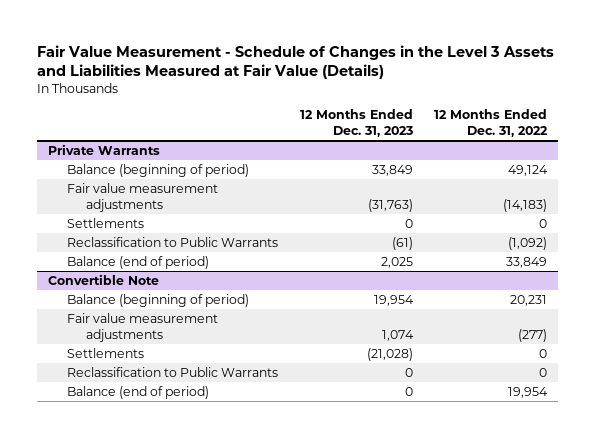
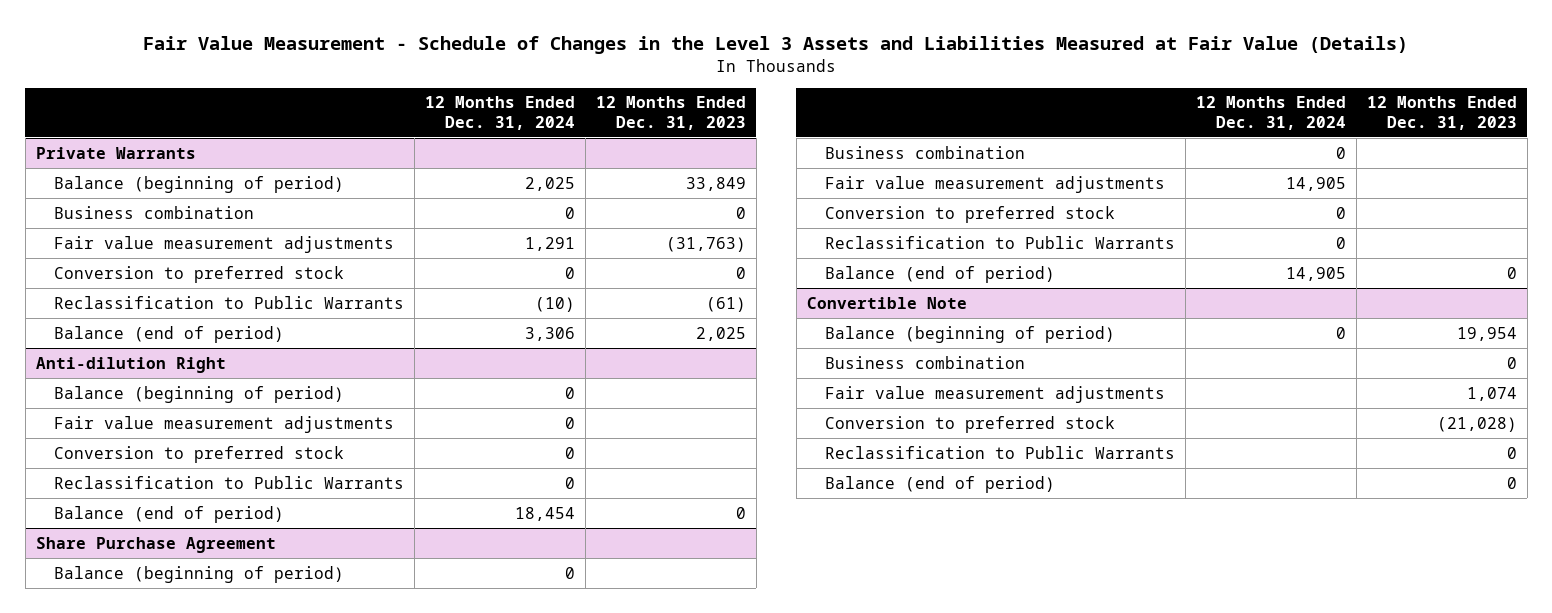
[433,109,548,137] 12 Months Ended Dec. 31, 2022 -> none
none -> [424,96,575,130] 12 Months Ended Dec. 31, 2024
none -> [53,205,254,219] Business combination
[67,217,145,228] Settlements -> [53,265,344,283] Conversion to preferred stock
none -> [35,356,226,373] Anti-dilution Right
none -> [53,385,344,403] Balance (beginning of period)
none -> [53,415,394,433] Fair value measurement adjustments
none -> [53,445,344,463] Conversion to preferred stock
none -> [53,475,404,489] Reclassification to Public Warrants
none -> [53,505,284,523] Balance (end of period)
none -> [35,536,276,553] Share Purchase Agreement
none -> [53,565,344,583] Balance (beginning of period)
none -> [824,145,1025,159] Business combination
none -> [824,175,1165,193] Fair value measurement adjustments
none -> [824,205,1115,223] Conversion to preferred stock
none -> [824,235,1175,249] Reclassification to Public Warrants
none -> [824,265,1055,283] Balance (end of period)
none -> [824,355,1025,369] Business combination
[67,347,145,358] Settlements -> [824,415,1115,433] Conversion to preferred stock

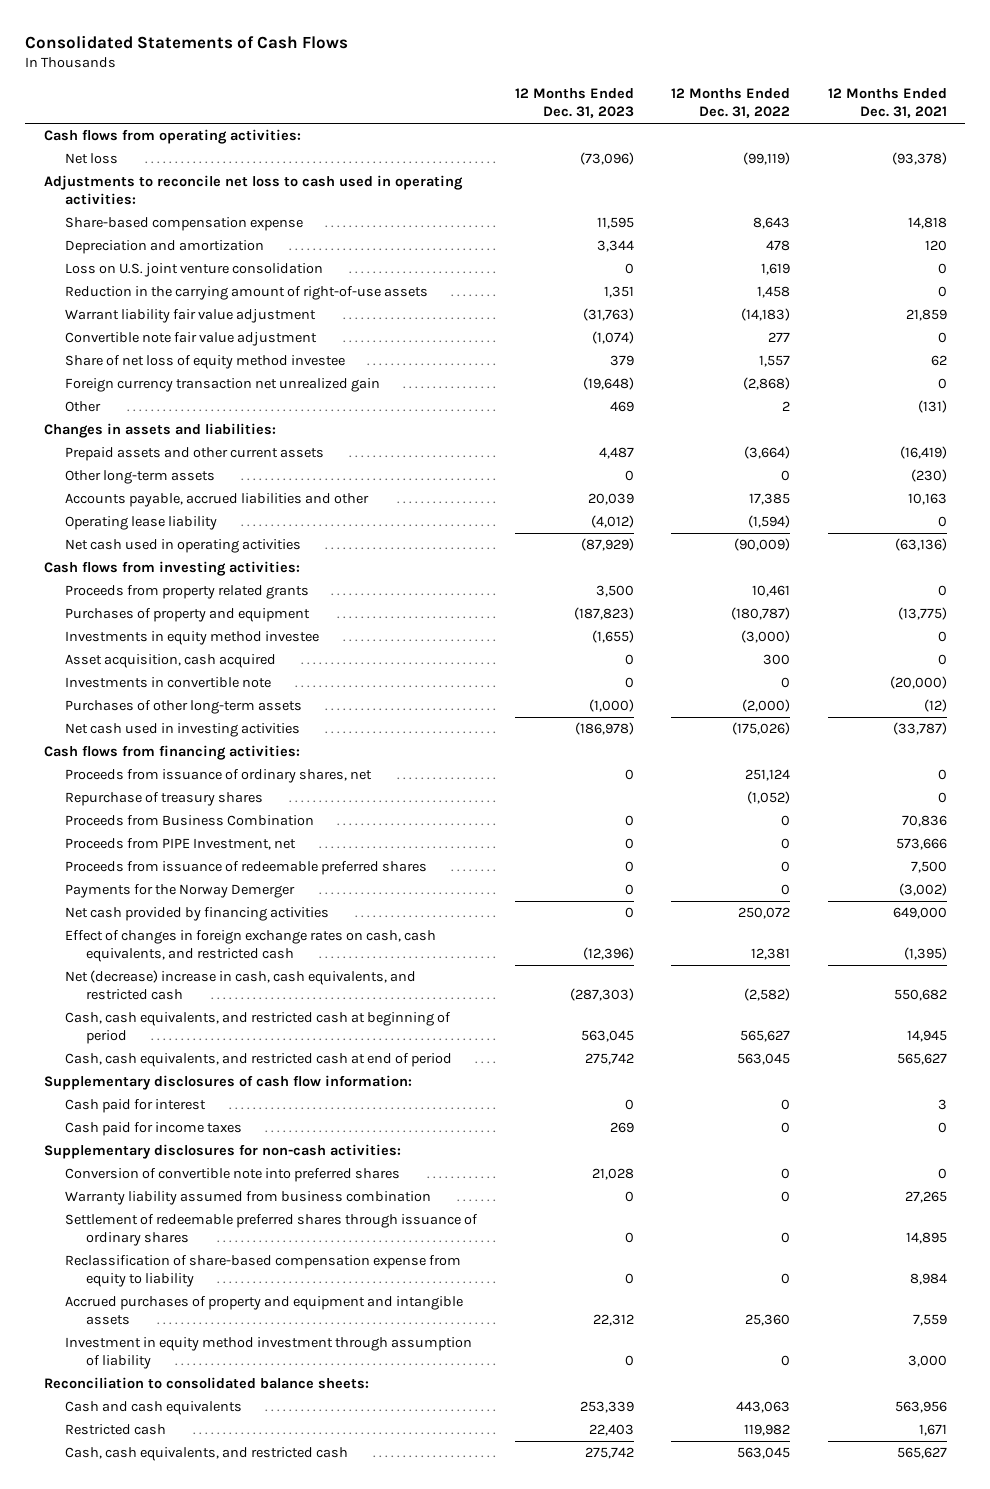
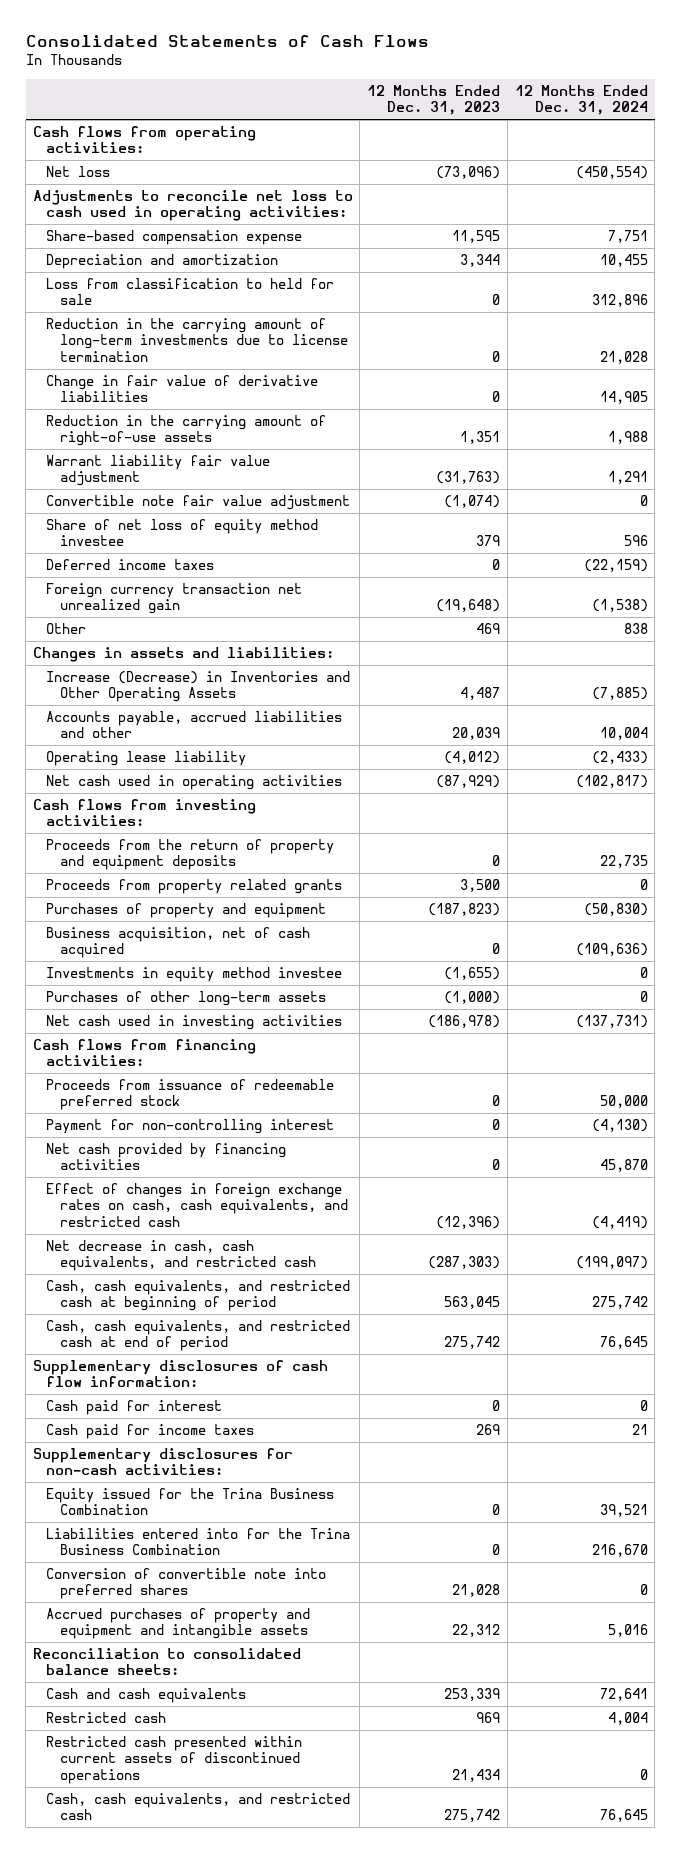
[671,88,791,119] 12 Months Ended Dec. 31, 2022 -> none
[827,88,947,119] 12 Months Ended Dec. 31, 2021 -> none
none -> [514,84,648,116] 12 Months Ended Dec. 31, 2024
[65,263,324,278] Loss on U.S. joint venture consolidation -> none
none -> [46,278,335,306] Loss from classification to held for sale
none -> [46,318,348,362] Reduction in the carrying amount of long-term investments due to license termination
none -> [46,375,319,403] Change in fair value of derivative liabilities
none -> [46,559,215,571] Deferred income taxes
[65,470,216,485] Other long-term assets -> none
[65,447,325,462] Prepaid assets and other current assets -> [46,671,351,703] Increase (Decrease) in Inventories and Other Operating Assets
none -> [46,839,335,871] Proceeds from the return of property and equipment deposits
none -> [46,927,311,959] Business acquisition, net of cash acquired
[65,654,277,669] Asset acquisition, cash acquired -> none
[65,677,272,689] Investments in convertible note -> none
[65,769,373,784] Proceeds from issuance of ordinary shares, net -> none
[65,792,264,807] Repurchase of treasury shares -> none
[65,815,315,827] Proceeds from Business Combination -> none
[65,838,297,851] Proceeds from PIPE Investment, net -> none
[65,884,296,899] Payments for the Norway Demerger -> none
[65,861,428,876] Proceeds from issuance of redeemable preferred shares -> [46,1079,335,1111] Proceeds from issuance of redeemable preferred stock
none -> [46,1119,335,1135] Payment for non-controlling interest
[65,970,417,1001] Net (decrease) increase in cash, cash equivalents, and restricted cash -> [46,1240,316,1272] Net decrease in cash, cash equivalents, and restricted cash
none -> [46,1488,335,1516] Equity issued for the Trina Business Combination
none -> [46,1528,351,1556] Liabilities entered into for the Trina Business Combination
[65,1191,432,1206] Warranty liability assumed from business combination -> none
[65,1214,479,1247] Settlement of redeemable preferred shares through issuance of ordinary shares -> none
[65,1255,462,1288] Reclassification of share-based compensation expense from equity to liability -> none
[65,1337,473,1370] Investment in equity method investment through assumption of liability -> none
[588,1424,634,1437] 22,403 -> [476,1712,501,1724] 969
none -> [46,1736,303,1784] Restricted cash presented within current assets of discontinued operations

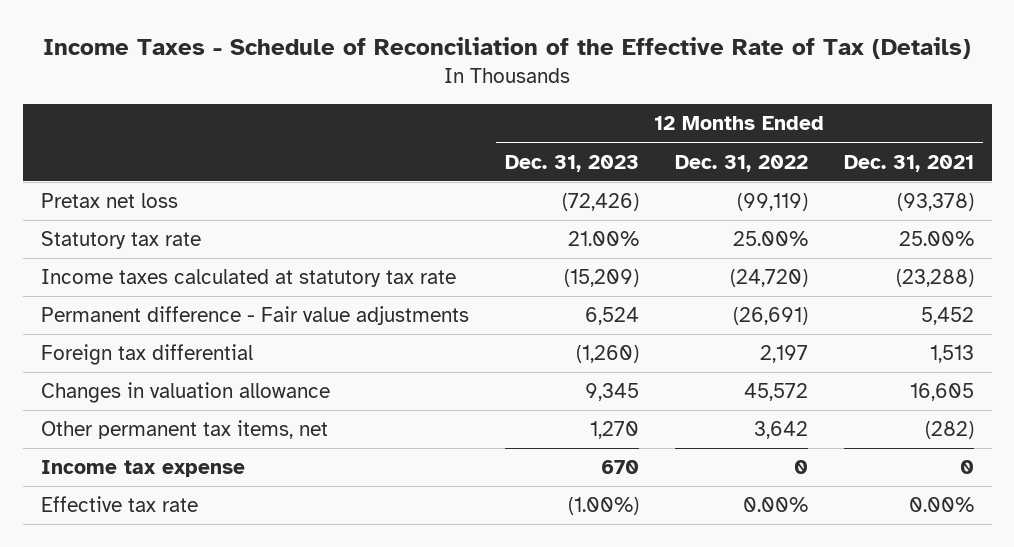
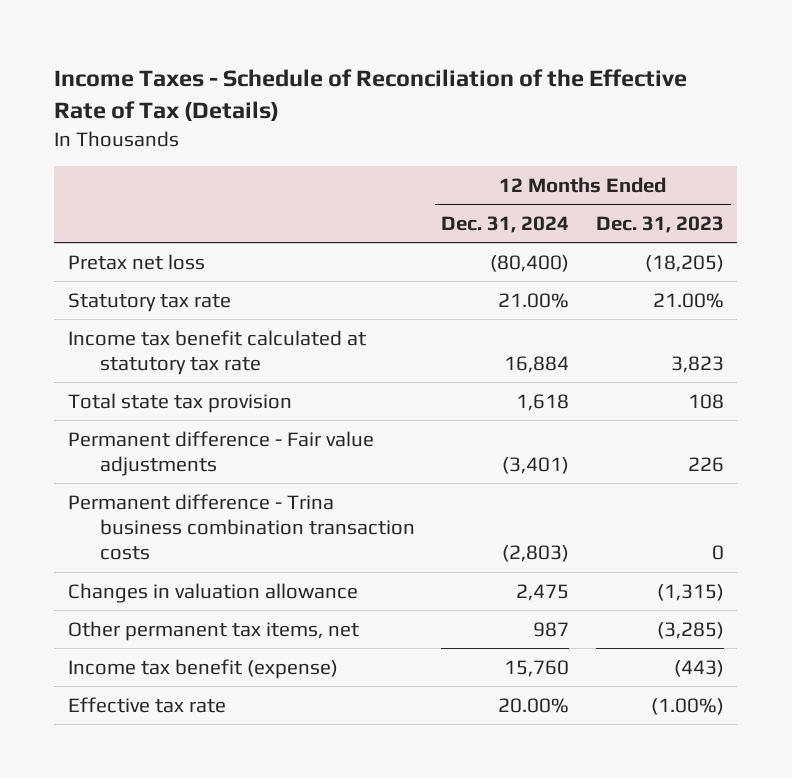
[674,154,808,172] Dec. 31, 2022 -> none
[843,154,974,172] Dec. 31, 2021 -> none
none -> [441,216,570,234] Dec. 31, 2024
[561,193,639,212] (72,426) -> [645,254,725,272] (18,205)
[40,344,253,366] Foreign tax differential -> none
[40,269,456,288] Income taxes calculated at statutory tax rate -> [67,329,366,376] Income tax benefit calculated at statutory tax rate
[563,269,639,288] (15,209) -> [671,356,725,374] 3,823
none -> [67,392,292,413] Total state tax provision
[584,307,639,326] 6,524 -> [688,457,725,473] 226
none -> [67,493,415,561] Permanent difference - Trina business combination transaction costs
[584,383,639,402] 9,345 -> [657,583,725,601] (1,315)
[589,421,639,440] 1,270 -> [657,621,725,639] (3,285)
[40,460,245,478] Income tax expense -> [67,658,338,679] Income tax benefit (expense)
[600,460,639,475] 670 -> [674,659,725,677] (443)

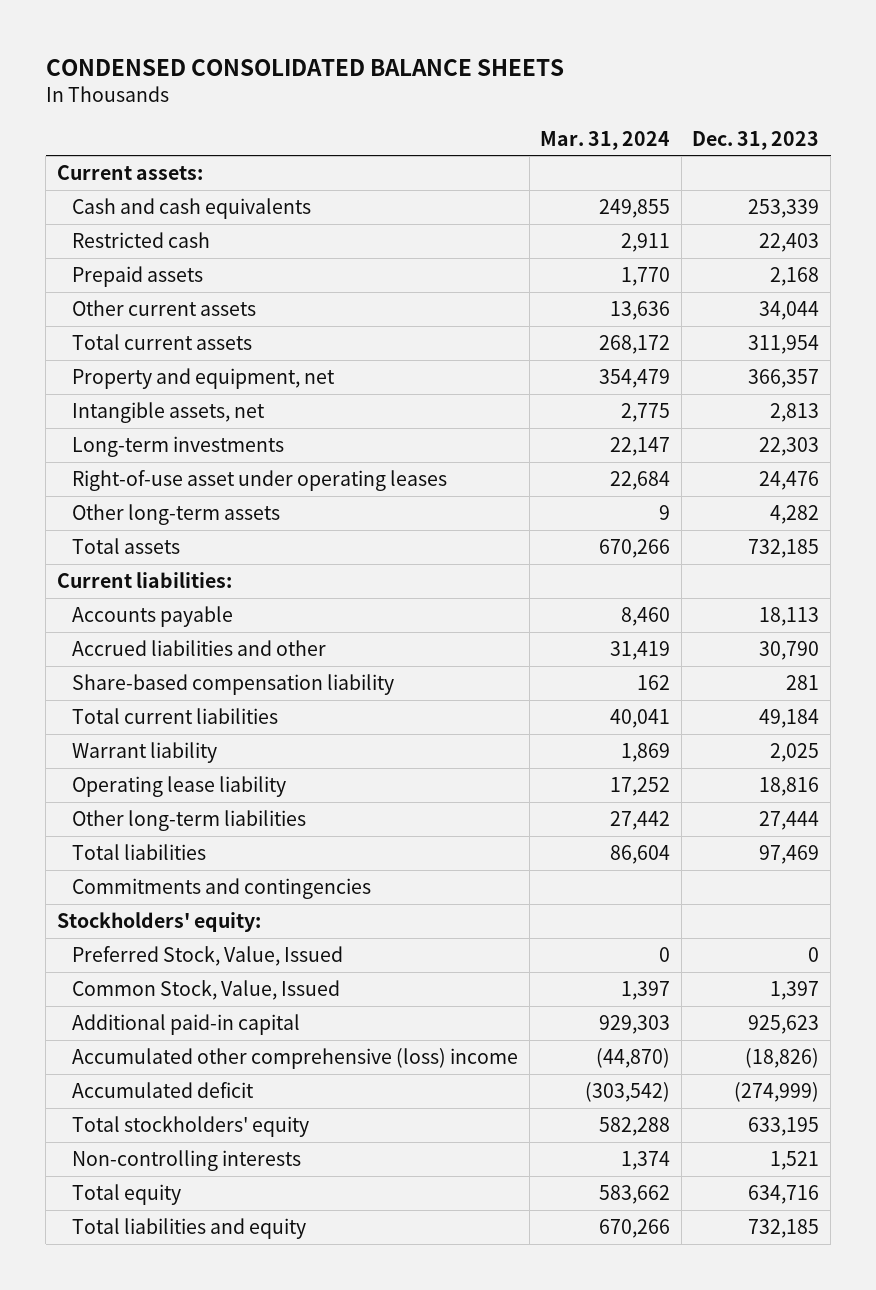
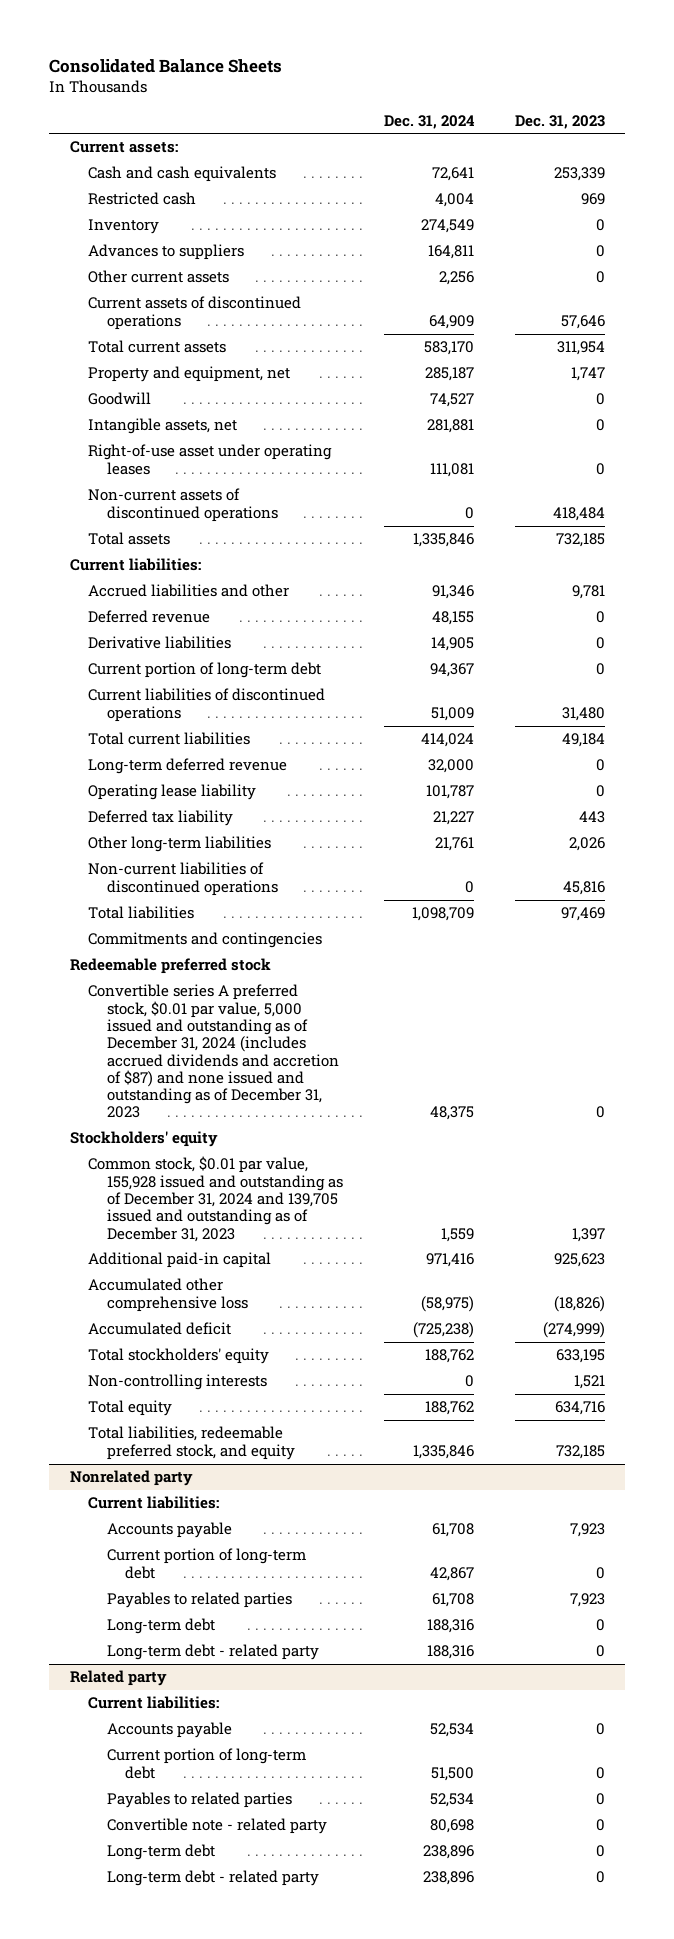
[45,58,564,76] CONDENSED CONSOLIDATED BALANCE SHEETS -> [49,59,283,74] Consolidated Balance Sheets
[540,130,671,150] Mar. 31, 2024 -> none
none -> [383,114,475,129] Dec. 31, 2024
[72,266,204,288] Prepaid assets -> none
[759,233,820,253] 22,403 -> [580,193,605,206] 969
none -> [88,219,160,235] Inventory
none -> [88,244,245,261] Advances to suppliers
[759,301,820,321] 34,044 -> [595,271,605,284] 0
none -> [88,296,302,330] Current assets of discontinued operations
[72,436,285,458] Long-term investments -> none
[72,504,281,526] Other long-term assets -> none
[748,369,820,389] 366,357 -> [570,367,605,382] 1,747
none -> [88,392,152,406] Goodwill
[770,403,820,423] 2,813 -> [595,419,605,432] 0
[759,471,820,491] 24,476 -> [595,462,605,475] 0
none -> [88,488,278,522] Non-current assets of discontinued operations
[72,606,234,628] Accounts payable -> none
[72,674,395,696] Share-based compensation liability -> none
[759,641,820,661] 30,790 -> [571,585,605,600] 9,781
none -> [88,610,211,624] Deferred revenue
none -> [88,636,232,650] Derivative liabilities
none -> [88,662,322,679] Current portion of long-term debt
none -> [88,688,326,722] Current liabilities of discontinued operations
[72,742,218,764] Warrant liability -> none
none -> [88,758,288,775] Long-term deferred revenue
[759,777,820,797] 18,816 -> [595,785,605,798] 0
none -> [88,810,234,827] Deferred tax liability
[759,811,820,831] 27,444 -> [568,837,605,852] 2,026
none -> [88,862,278,896] Non-current liabilities of discontinued operations
[72,946,344,967] Preferred Stock, Value, Issued -> none
none -> [69,958,271,975] Redeemable preferred stock
none -> [88,984,339,1119] Convertible series A preferred stock, $0.01 par value, 5,000 issued and outstanding as of December 31, 2024 (includes accrued dividends and accretion of $87) and none issued and outstanding as of December 31, 2023
[56,912,261,933] Stockholders' equity: -> [69,1131,218,1148] Stockholders' equity
[72,980,341,1001] Common Stock, Value, Issued -> [88,1156,343,1242] Common stock, $0.01 par value, 155,928 issued and outstanding as of December 31, 2024 and 139,705 issued and outstanding as of December 31, 2023
[72,1048,519,1070] Accumulated other comprehensive (loss) income -> [88,1278,248,1312] Accumulated other comprehensive loss
[72,1218,307,1240] Total liabilities and equity -> [88,1426,295,1460] Total liabilities, redeemable preferred stock, and equity
none -> [69,1470,193,1487] Nonrelated party
none -> [88,1496,220,1510] Current liabilities:
none -> [106,1522,232,1539] Accounts payable
none -> [106,1548,306,1579] Current portion of long-term debt
none -> [106,1592,292,1609] Payables to related parties
none -> [106,1618,215,1635] Long-term debt
none -> [106,1644,319,1661] Long-term debt - related party
none -> [69,1670,167,1687] Related party
none -> [88,1696,220,1710] Current liabilities:
none -> [106,1722,232,1739] Accounts payable
none -> [106,1748,306,1779] Current portion of long-term debt
none -> [106,1792,292,1809] Payables to related parties
none -> [106,1818,327,1835] Convertible note - related party
none -> [106,1844,215,1861] Long-term debt
none -> [106,1870,319,1887] Long-term debt - related party

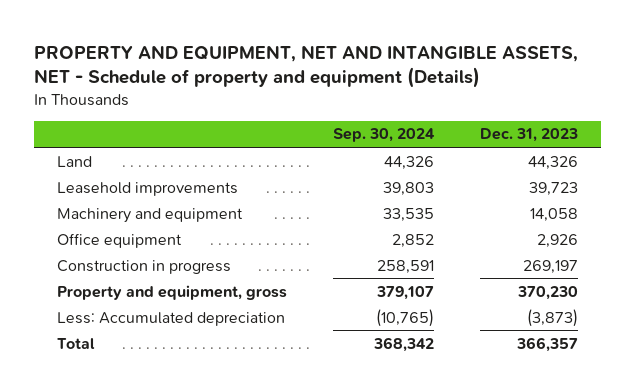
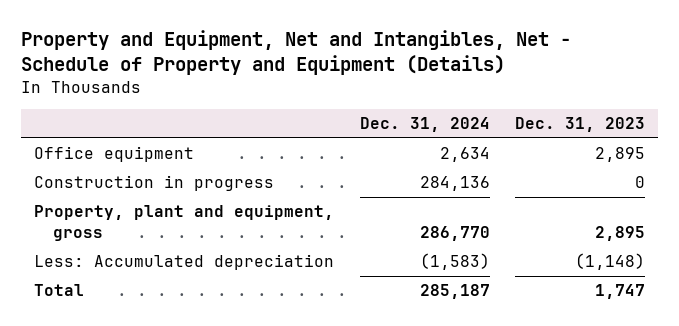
[33,44,578,89] PROPERTY AND EQUIPMENT, NET AND INTANGIBLE ASSETS, NET - Schedule of property and equipment (Details) -> [21,30,572,76] Property and Equipment, Net and Intangibles, Net - Schedule of Property and Equipment (Details)
[332,128,435,143] Sep. 30, 2024 -> none
none -> [359,116,490,132] Dec. 31, 2024
[56,155,92,167] Land -> none
[56,181,238,196] Leasehold improvements -> none
[56,207,243,223] Machinery and equipment -> none
[536,233,578,248] 2,926 -> [595,147,646,163] 2,895
[522,259,578,274] 269,197 -> [635,176,646,189] 0
[56,284,287,300] Property and equipment, gross -> [34,205,335,242] Property, plant and equipment, gross
[516,285,578,300] 370,230 -> [595,226,646,242] 2,895
[526,308,578,327] (3,873) -> [575,253,646,271] (1,148)
[515,336,578,352] 366,357 -> [595,284,646,300] 1,747

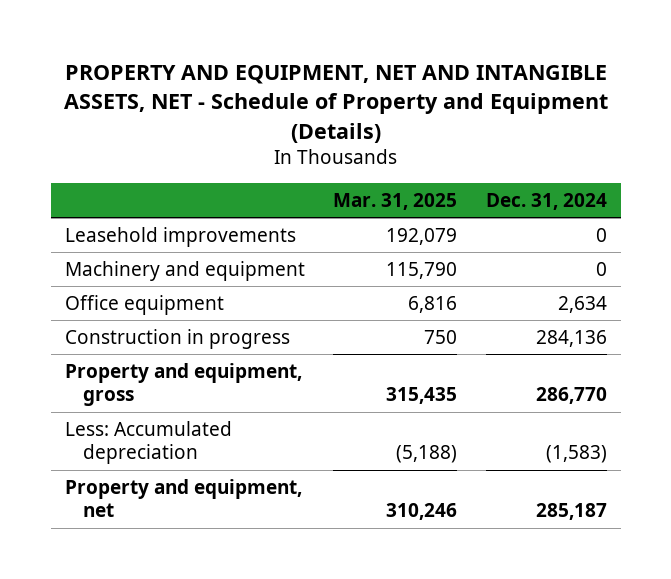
[21,30,572,76] Property and Equipment, Net and Intangibles, Net - Schedule of Property and Equipment (Details) -> [63,64,608,143] PROPERTY AND EQUIPMENT, NET AND INTANGIBLE ASSETS, NET - Schedule of Property and Equipment (Details)
[515,116,646,132] Dec. 31, 2023 -> none
none -> [333,193,458,211] Mar. 31, 2025
none -> [64,226,296,247] Leasehold improvements
none -> [64,260,305,281] Machinery and equipment
[34,205,335,242] Property, plant and equipment, gross -> [64,362,302,407] Property and equipment, gross
[34,284,85,297] Total -> [64,478,302,518] Property and equipment, net

